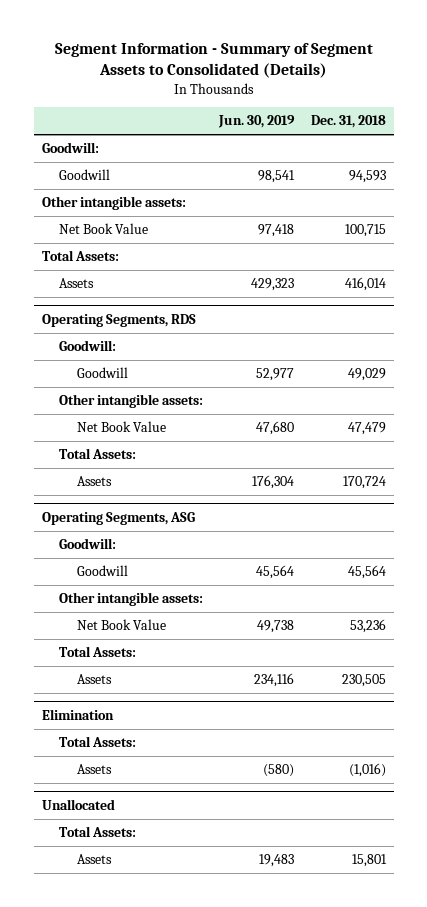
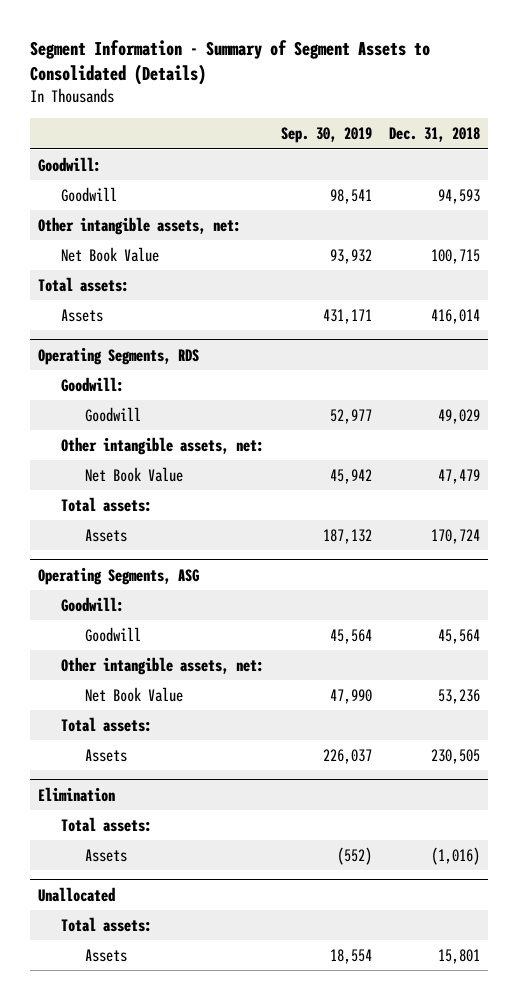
[218,115,296,129] Jun. 30, 2019 -> none
none -> [281,127,373,144] Sep. 30, 2019
[41,196,186,211] Other intangible assets: -> [38,216,242,235] Other intangible assets, net:
[41,250,119,262] Total Assets: -> [38,276,130,292] Total assets:
[59,394,204,409] Other intangible assets: -> [61,436,265,455] Other intangible assets, net:
[59,448,137,460] Total Assets: -> [61,496,153,512] Total assets:
[59,592,204,607] Other intangible assets: -> [61,656,265,675] Other intangible assets, net:
[59,646,137,658] Total Assets: -> [61,716,153,732] Total assets:
[59,736,137,748] Total Assets: -> [61,816,153,832] Total assets:
[59,826,137,838] Total Assets: -> [61,916,153,932] Total assets:

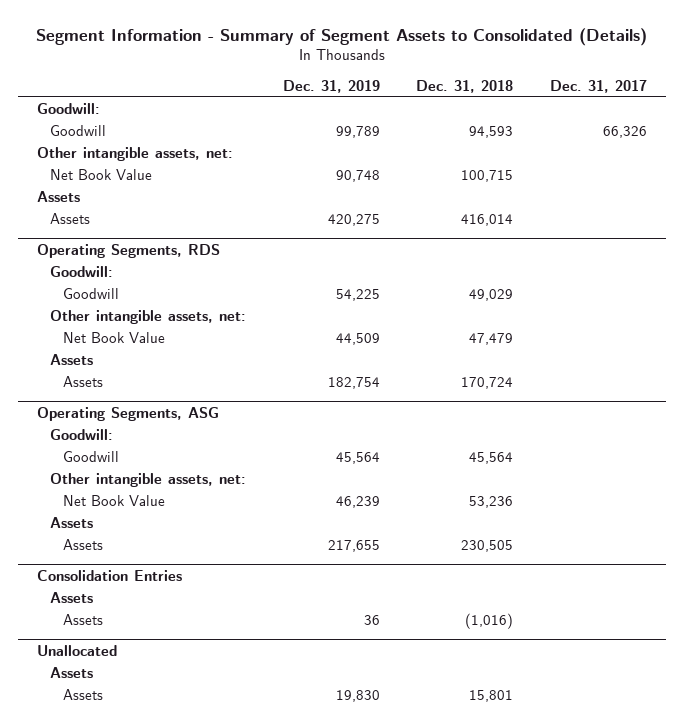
[281,127,373,144] Sep. 30, 2019 -> none
none -> [282,79,380,93] Dec. 31, 2019
none -> [550,79,648,93] Dec. 31, 2017
[38,276,130,292] Total assets: -> [36,191,80,203] Assets
[61,496,153,512] Total assets: -> [49,354,93,366] Assets
[61,716,153,732] Total assets: -> [49,517,93,529] Assets
[38,786,116,802] Elimination -> none
none -> [36,569,182,581] Consolidation Entries
[61,816,153,832] Total assets: -> [49,592,93,604] Assets
[61,916,153,932] Total assets: -> [49,667,93,679] Assets

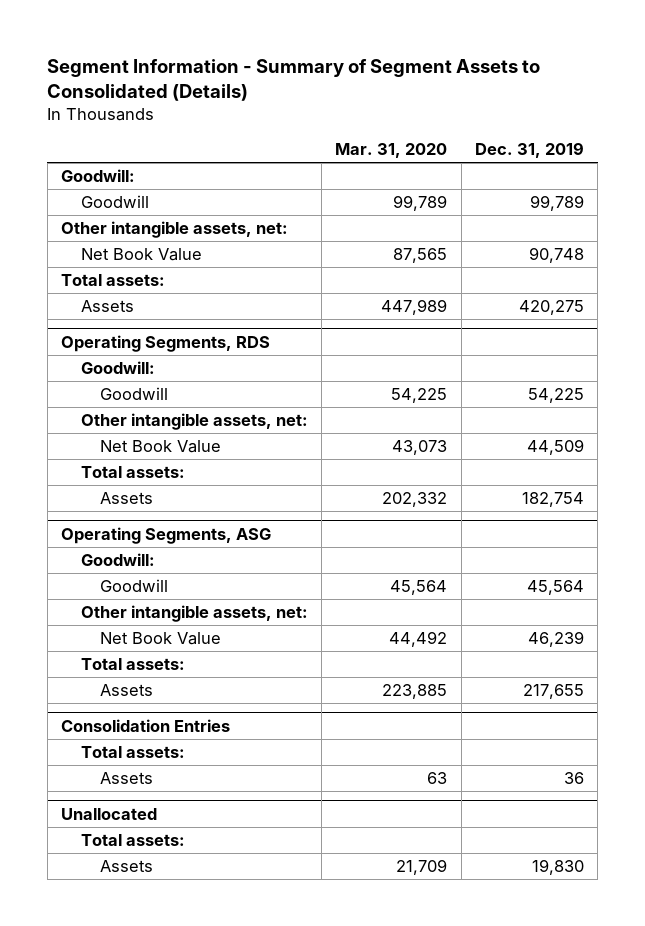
[416,79,514,93] Dec. 31, 2018 -> none
[550,79,648,93] Dec. 31, 2017 -> none
none -> [335,143,448,159] Mar. 31, 2020
[36,191,80,203] Assets -> [61,273,166,286] Total assets:
[49,354,93,366] Assets -> [80,465,185,478] Total assets:
[49,517,93,529] Assets -> [80,657,185,670] Total assets:
[49,592,93,604] Assets -> [80,745,185,758] Total assets:
[49,667,93,679] Assets -> [80,833,185,846] Total assets:

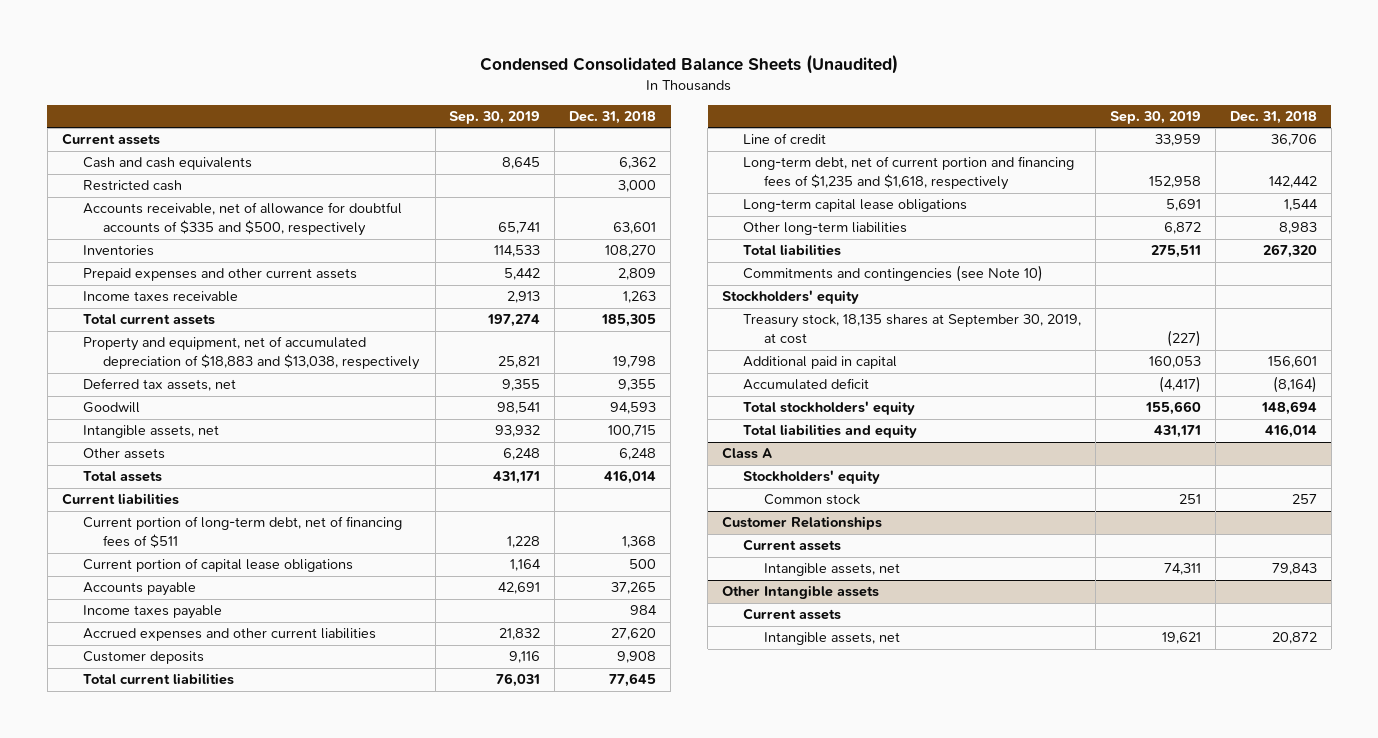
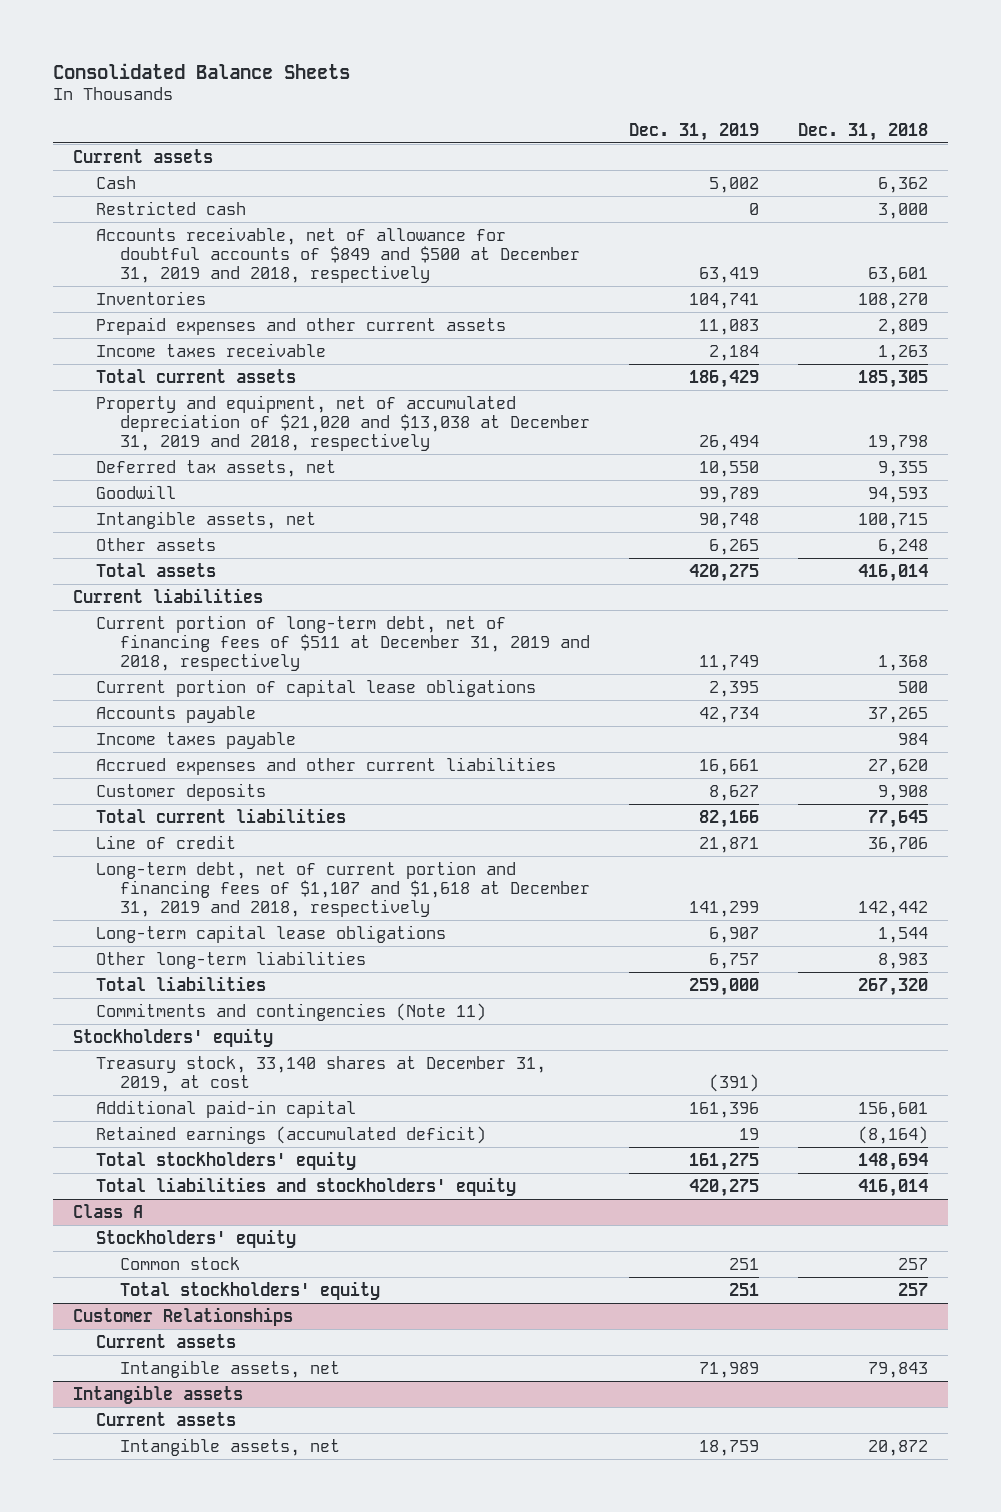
[480,54,899,75] Condensed Consolidated Balance Sheets (Unaudited) -> [53,62,351,79] Consolidated Balance Sheets
[449,110,541,124] Sep. 30, 2019 -> none
none -> [629,122,760,141] Dec. 31, 2019
[82,157,252,171] Cash and cash equivalents -> [96,175,137,189] Cash
[82,202,402,237] Accounts receivable, net of allowance for doubtful accounts of $335 and $500, respectively -> [96,226,580,283] Accounts receivable, net of allowance for doubtful accounts of $849 and $500 at December 31, 2019 and 2018, respectively
[82,336,421,371] Property and equipment, net of accumulated depreciation of $18,883 and $13,038, respectively -> [96,394,590,451] Property and equipment, net of accumulated depreciation of $21,020 and $13,038 at December 31, 2019 and 2018, respectively
[82,516,402,549] Current portion of long-term debt, net of financing fees of $511 -> [96,614,590,671] Current portion of long-term debt, net of financing fees of $511 at December 31, 2019 and 2018, respectively
[742,156,1074,191] Long-term debt, net of current portion and financing fees of $1,235 and $1,618, respectively -> [96,860,590,917] Long-term debt, net of current portion and financing fees of $1,107 and $1,618 at December 31, 2019 and 2018, respectively
[742,265,1043,283] Commitments and contingencies (see Note 10) -> [96,1002,487,1021] Commitments and contingencies (Note 11)
[742,314,1081,345] Treasury stock, 18,135 shares at September 30, 2019, at cost -> [96,1055,547,1092] Treasury stock, 33,140 shares at December 31, 2019, at cost
[742,356,897,370] Additional paid in capital -> [96,1099,357,1118] Additional paid-in capital
[742,378,869,391] Accumulated deficit -> [96,1125,487,1144] Retained earnings (accumulated deficit)
[742,424,917,439] Total liabilities and equity -> [96,1176,517,1196] Total liabilities and stockholders' equity
none -> [119,1280,380,1300] Total stockholders' equity
[722,585,880,600] Other Intangible assets -> [72,1384,243,1404] Intangible assets

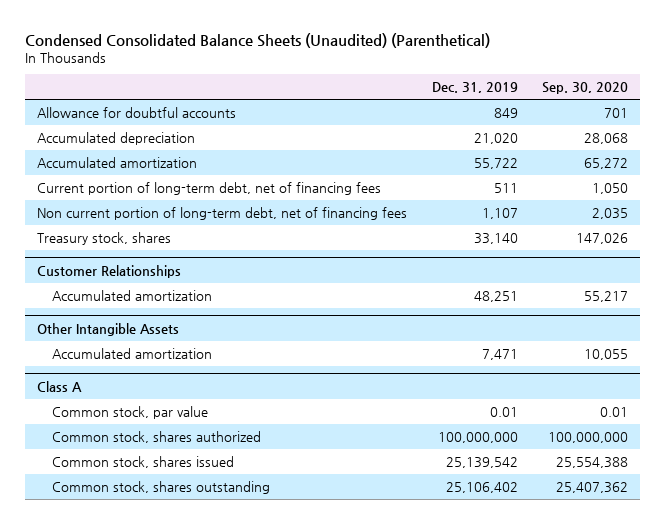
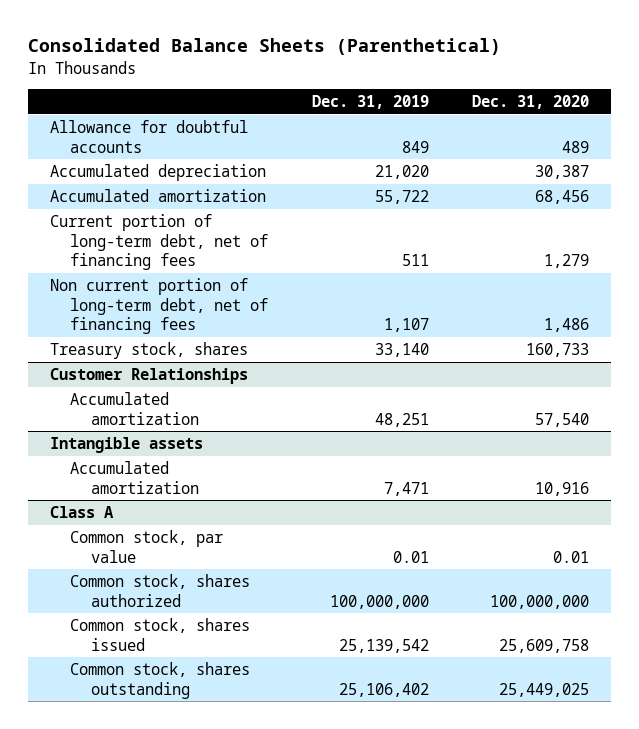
[25,32,491,48] Condensed Consolidated Balance Sheets (Unaudited) (Parenthetical) -> [28,38,502,56] Consolidated Balance Sheets (Parenthetical)
[541,82,628,95] Sep. 30, 2020 -> none
none -> [472,95,590,110] Dec. 31, 2020
[37,322,180,336] Other Intangible Assets -> [49,437,203,454] Intangible assets

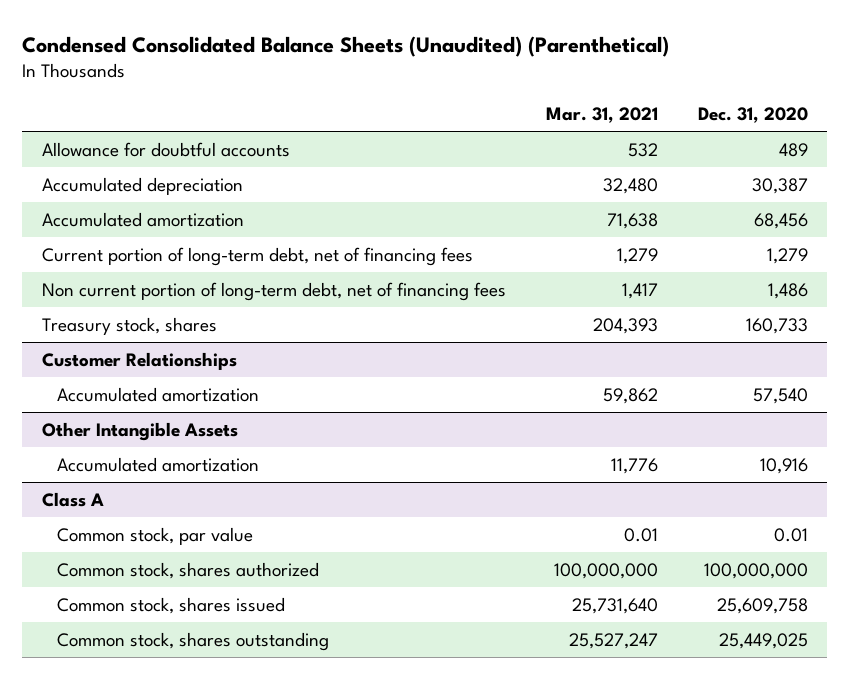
[28,38,502,56] Consolidated Balance Sheets (Parenthetical) -> [22,35,670,57] Condensed Consolidated Balance Sheets (Unaudited) (Parenthetical)
[311,95,429,110] Dec. 31, 2019 -> none
none -> [545,107,658,124] Mar. 31, 2021
[49,437,203,454] Intangible assets -> [42,421,239,441] Other Intangible Assets

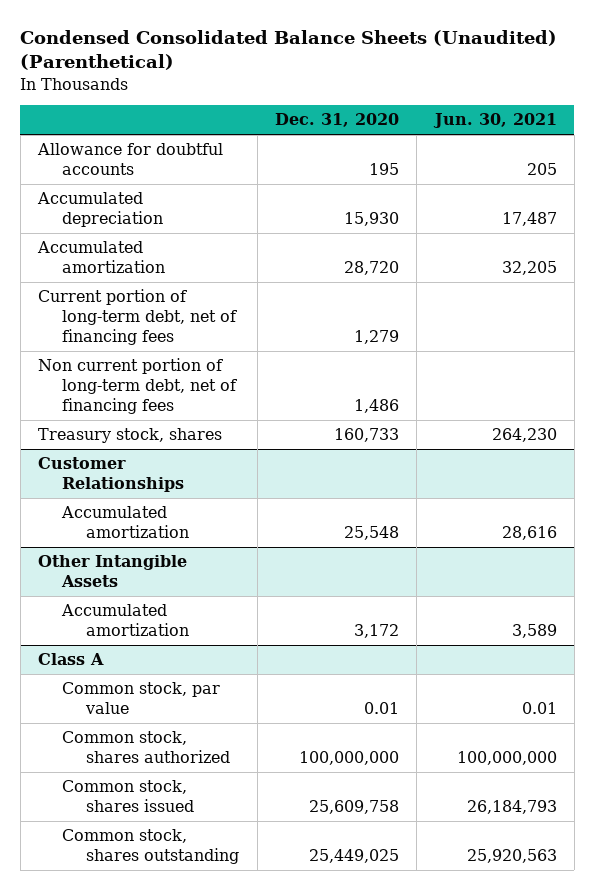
[545,107,658,124] Mar. 31, 2021 -> none
none -> [432,113,557,129] Jun. 30, 2021
[778,142,808,157] 489 -> [368,163,399,176] 195
[751,177,808,194] 30,387 -> [343,212,399,227] 15,930
[753,212,808,229] 68,456 -> [343,261,399,276] 28,720
[752,387,808,404] 57,540 -> [343,526,399,541] 25,548
[759,457,808,474] 10,916 -> [353,624,399,639] 3,172

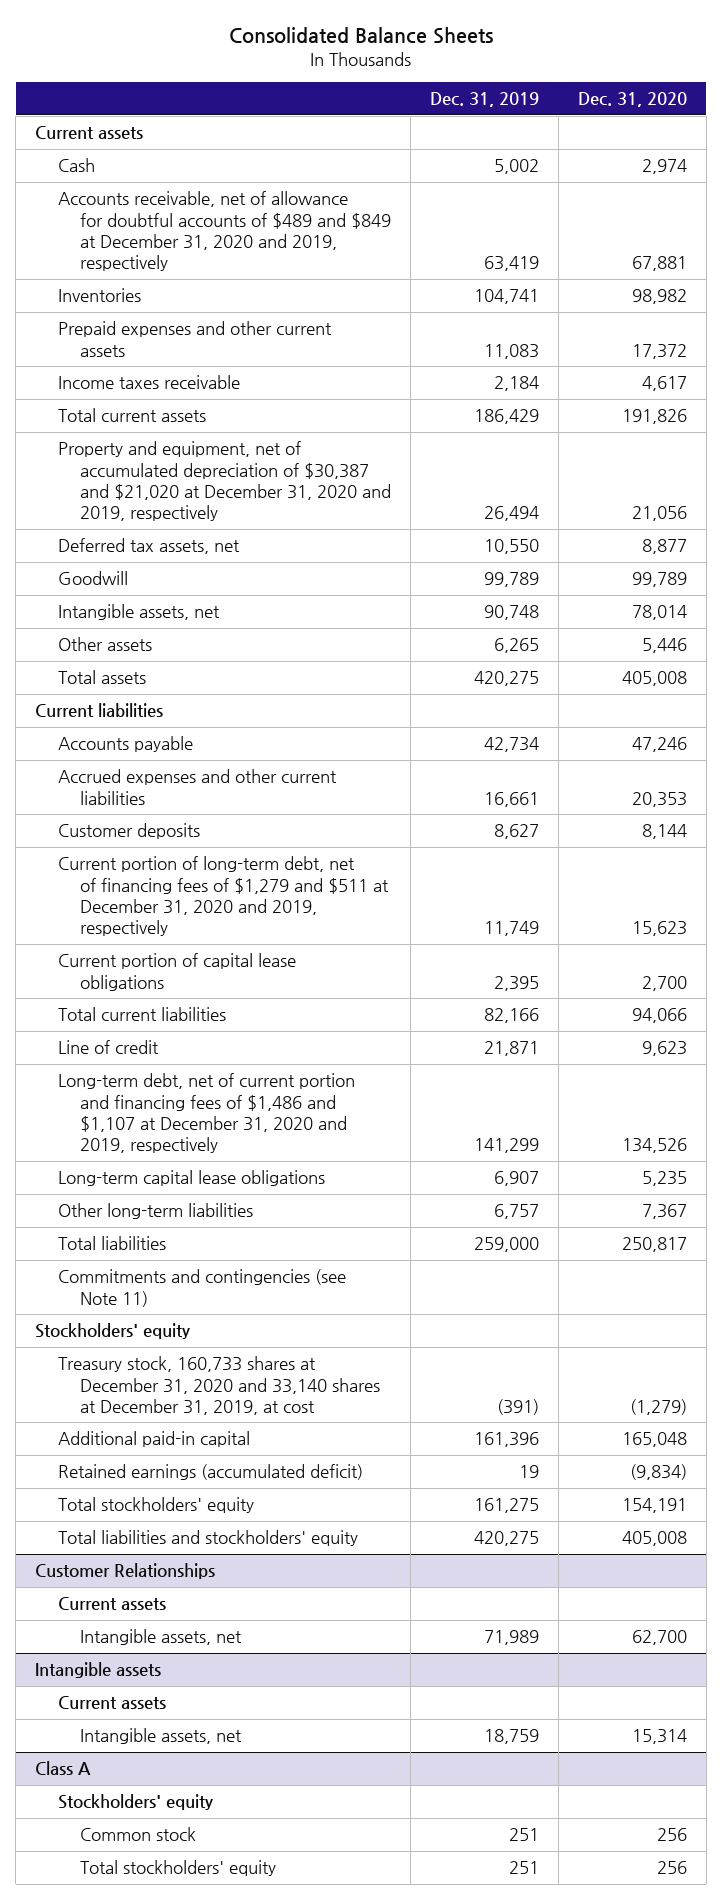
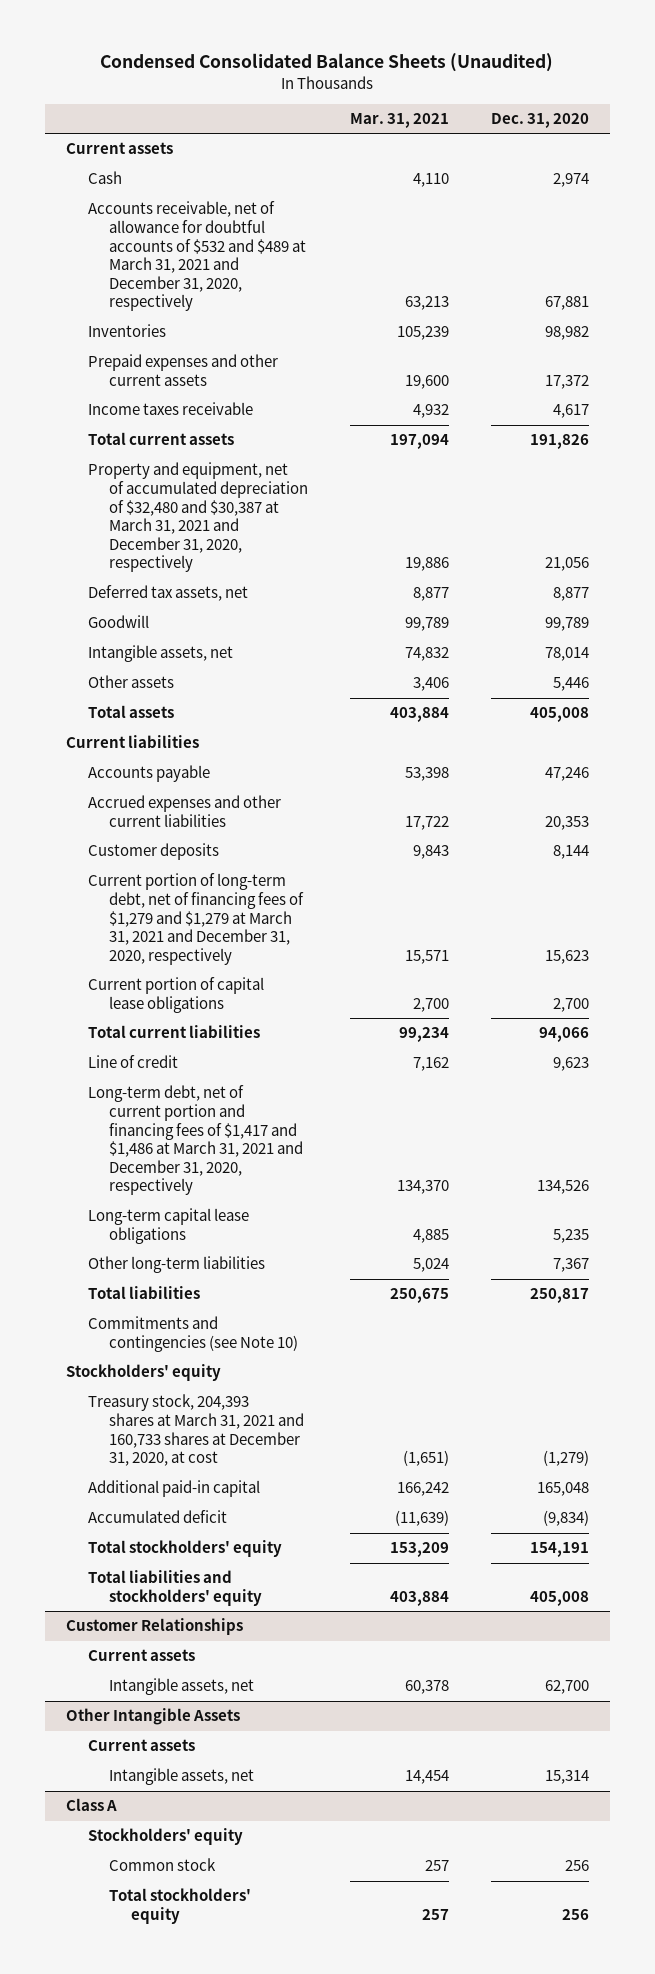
[228,26,493,44] Consolidated Balance Sheets -> [100,53,554,73] Condensed Consolidated Balance Sheets (Unaudited)
[429,92,539,108] Dec. 31, 2019 -> none
none -> [350,112,450,128] Mar. 31, 2021
[57,191,392,272] Accounts receivable, net of allowance for doubtful accounts of $489 and $849 at December 31, 2020 and 2019, respectively -> [87,201,307,312] Accounts receivable, net of allowance for doubtful accounts of $532 and $489 at March 31, 2021 and December 31, 2020, respectively
[57,441,392,522] Property and equipment, net of accumulated depreciation of $30,387 and $21,020 at December 31, 2020 and 2019, respectively -> [87,462,309,573] Property and equipment, net of accumulated depreciation of $32,480 and $30,387 at March 31, 2021 and December 31, 2020, respectively
[57,856,390,937] Current portion of long-term debt, net of financing fees of $1,279 and $511 at December 31, 2020 and 2019, respectively -> [87,873,305,965] Current portion of long-term debt, net of financing fees of $1,279 and $1,279 at March 31, 2021 and December 31, 2020, respectively
[57,1073,355,1154] Long-term debt, net of current portion and financing fees of $1,486 and $1,107 at December 31, 2020 and 2019, respectively -> [87,1085,304,1196] Long-term debt, net of current portion and financing fees of $1,417 and $1,486 at March 31, 2021 and December 31, 2020, respectively
[57,1269,346,1307] Commitments and contingencies (see Note 11) -> [87,1316,299,1352] Commitments and contingencies (see Note 10)
[57,1356,381,1415] Treasury stock, 160,733 shares at December 31, 2020 and 33,140 shares at December 31, 2019, at cost -> [87,1394,305,1467] Treasury stock, 204,393 shares at March 31, 2021 and 160,733 shares at December 31, 2020, at cost
[57,1464,363,1481] Retained earnings (accumulated deficit) -> [87,1510,227,1524] Accumulated deficit
[35,1662,162,1679] Intangible assets -> [65,1708,240,1726] Other Intangible Assets

